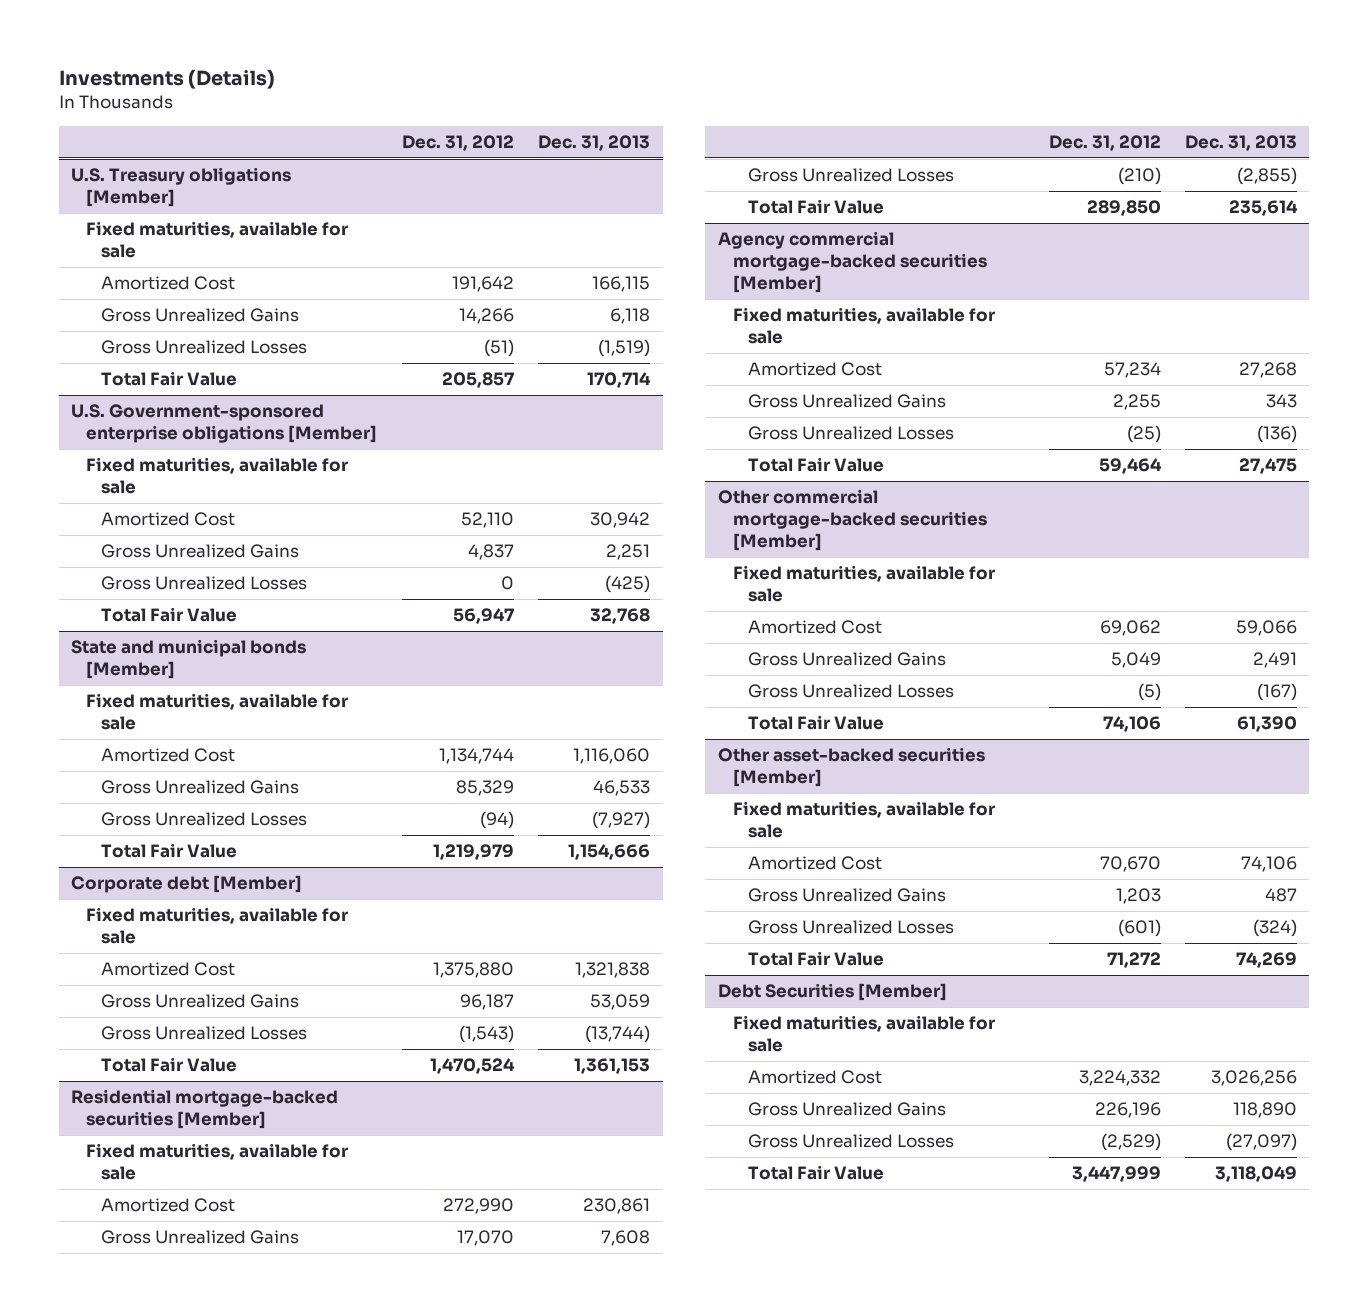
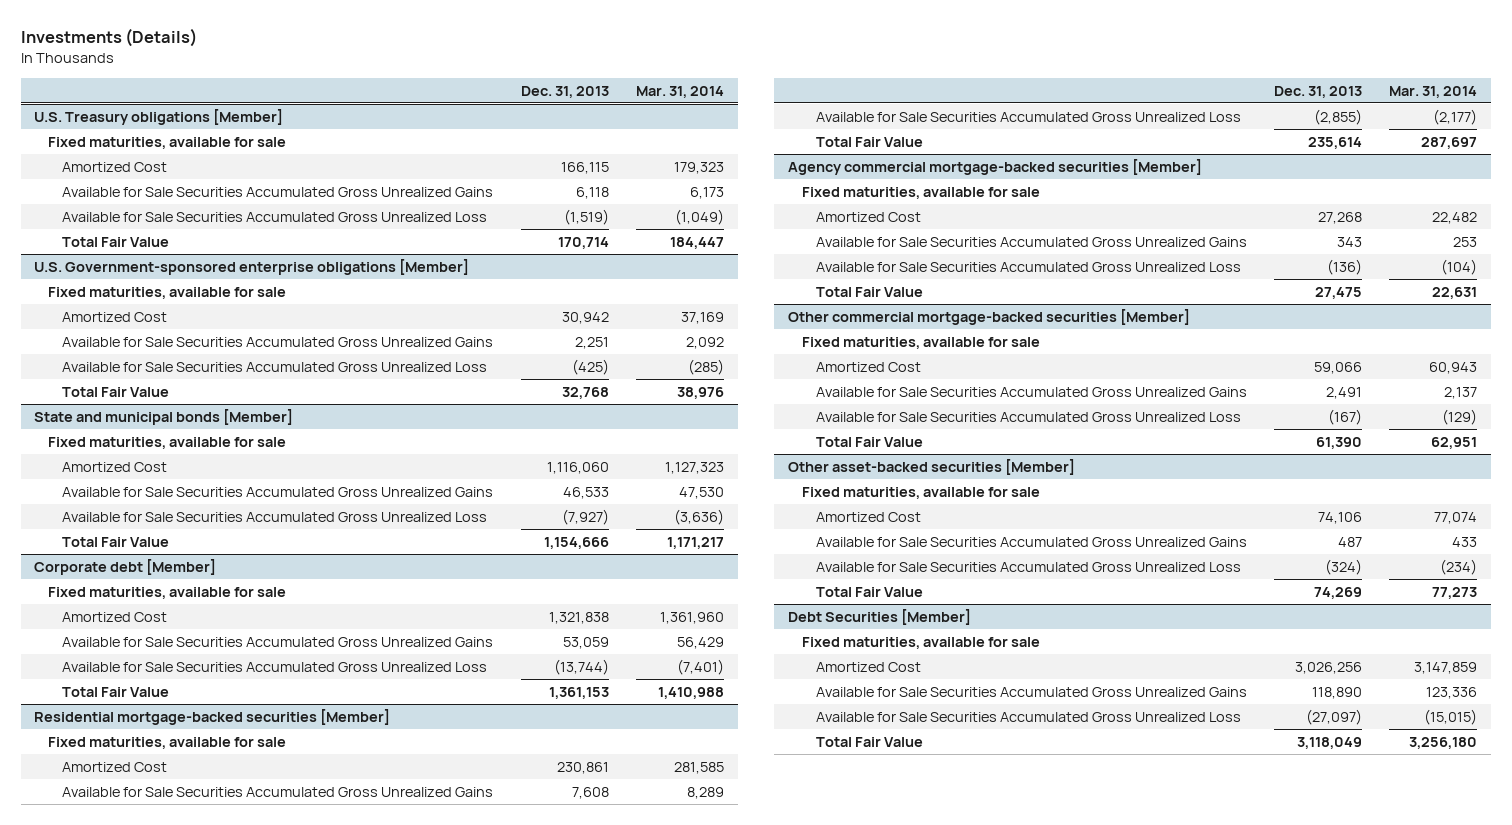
[401,134,514,151] Dec. 31, 2012 -> none
none -> [636,85,725,98] Mar. 31, 2014
[101,308,300,323] Gross Unrealized Gains -> [62,186,494,197] Available for Sale Securities Accumulated Gross Unrealized Gains
[101,340,308,355] Gross Unrealized Losses -> [62,211,488,222] Available for Sale Securities Accumulated Gross Unrealized Loss
[101,544,300,559] Gross Unrealized Gains -> [62,336,494,347] Available for Sale Securities Accumulated Gross Unrealized Gains
[101,576,308,591] Gross Unrealized Losses -> [62,361,488,372] Available for Sale Securities Accumulated Gross Unrealized Loss
[101,780,300,795] Gross Unrealized Gains -> [62,486,494,497] Available for Sale Securities Accumulated Gross Unrealized Gains
[101,812,308,827] Gross Unrealized Losses -> [62,511,488,522] Available for Sale Securities Accumulated Gross Unrealized Loss
[101,994,300,1009] Gross Unrealized Gains -> [62,636,494,647] Available for Sale Securities Accumulated Gross Unrealized Gains
[101,1026,308,1041] Gross Unrealized Losses -> [62,661,488,672] Available for Sale Securities Accumulated Gross Unrealized Loss
[101,1230,300,1245] Gross Unrealized Gains -> [62,786,494,797] Available for Sale Securities Accumulated Gross Unrealized Gains
[748,168,955,183] Gross Unrealized Losses -> [815,111,1241,122] Available for Sale Securities Accumulated Gross Unrealized Loss
[748,394,947,409] Gross Unrealized Gains -> [815,236,1247,247] Available for Sale Securities Accumulated Gross Unrealized Gains
[748,426,955,441] Gross Unrealized Losses -> [815,261,1241,272] Available for Sale Securities Accumulated Gross Unrealized Loss
[748,652,947,667] Gross Unrealized Gains -> [815,386,1247,397] Available for Sale Securities Accumulated Gross Unrealized Gains
[748,684,955,699] Gross Unrealized Losses -> [815,411,1241,422] Available for Sale Securities Accumulated Gross Unrealized Loss
[748,888,947,903] Gross Unrealized Gains -> [815,536,1247,547] Available for Sale Securities Accumulated Gross Unrealized Gains
[748,920,955,935] Gross Unrealized Losses -> [815,561,1241,572] Available for Sale Securities Accumulated Gross Unrealized Loss
[748,1102,947,1117] Gross Unrealized Gains -> [815,686,1247,697] Available for Sale Securities Accumulated Gross Unrealized Gains
[748,1134,955,1149] Gross Unrealized Losses -> [815,711,1241,722] Available for Sale Securities Accumulated Gross Unrealized Loss

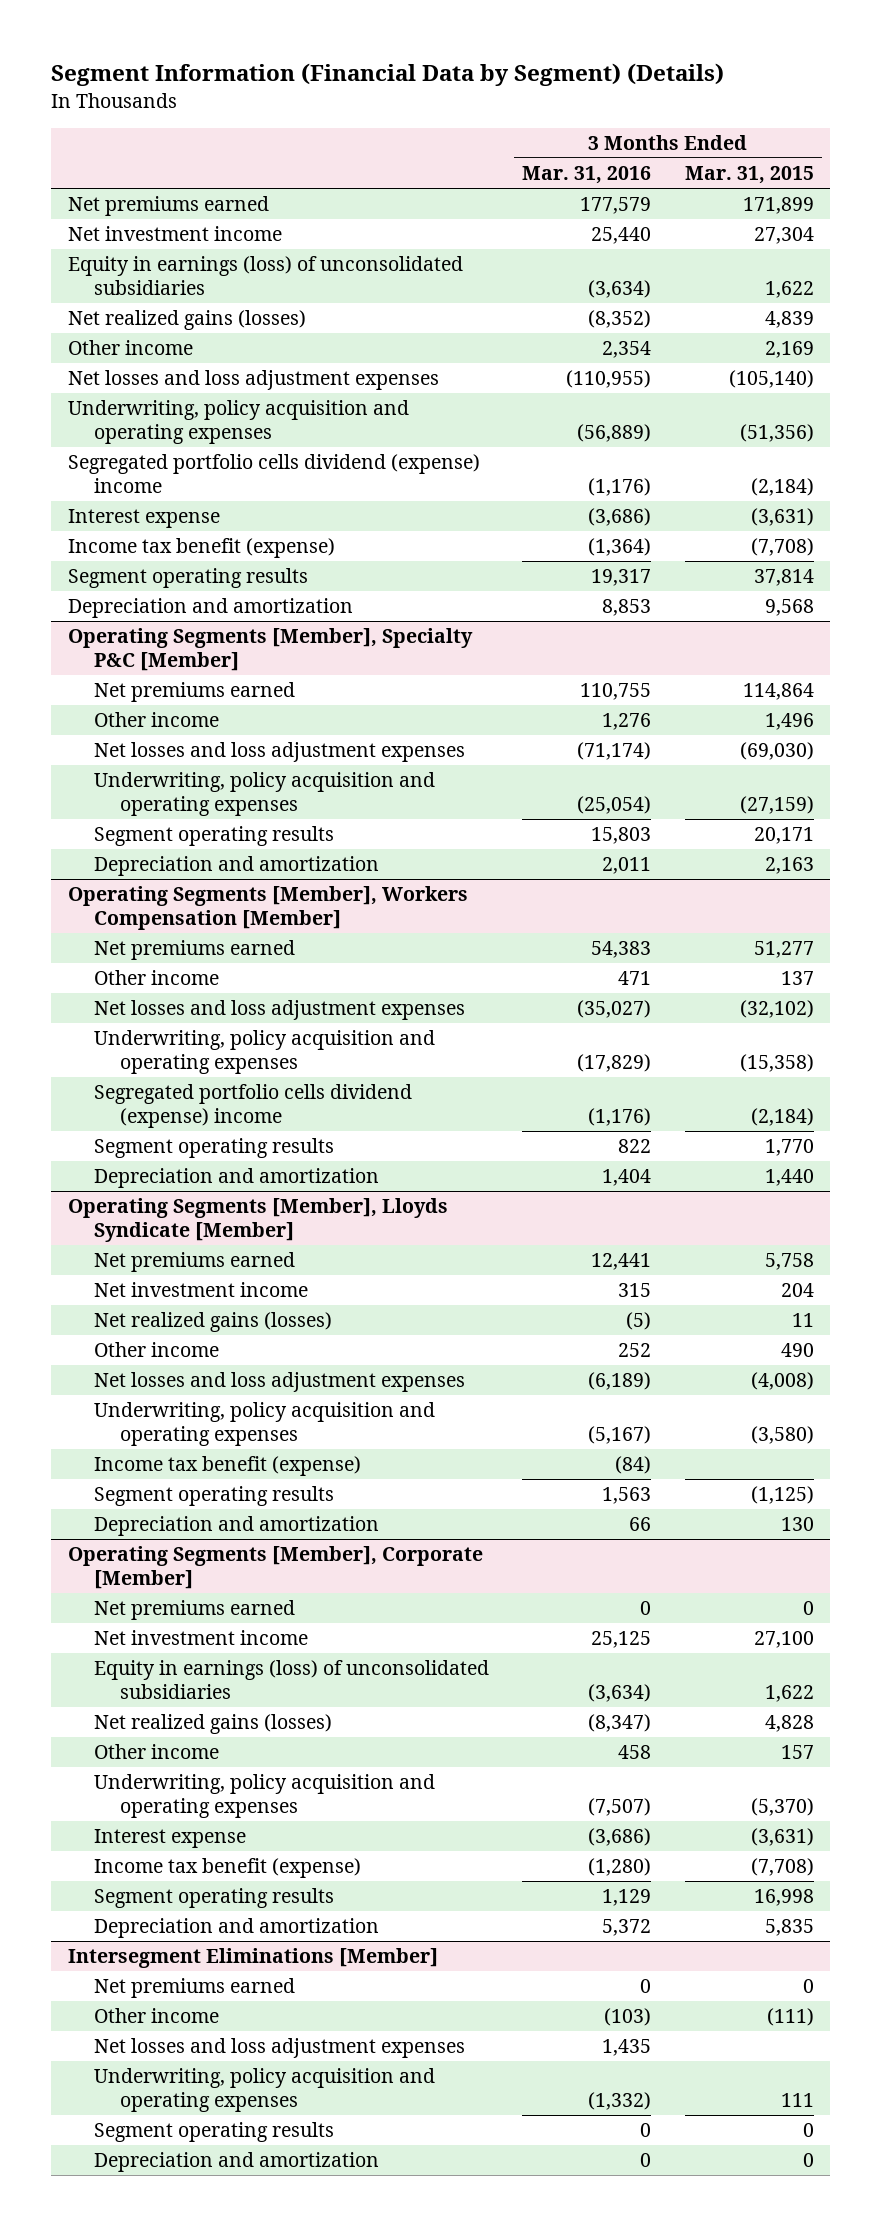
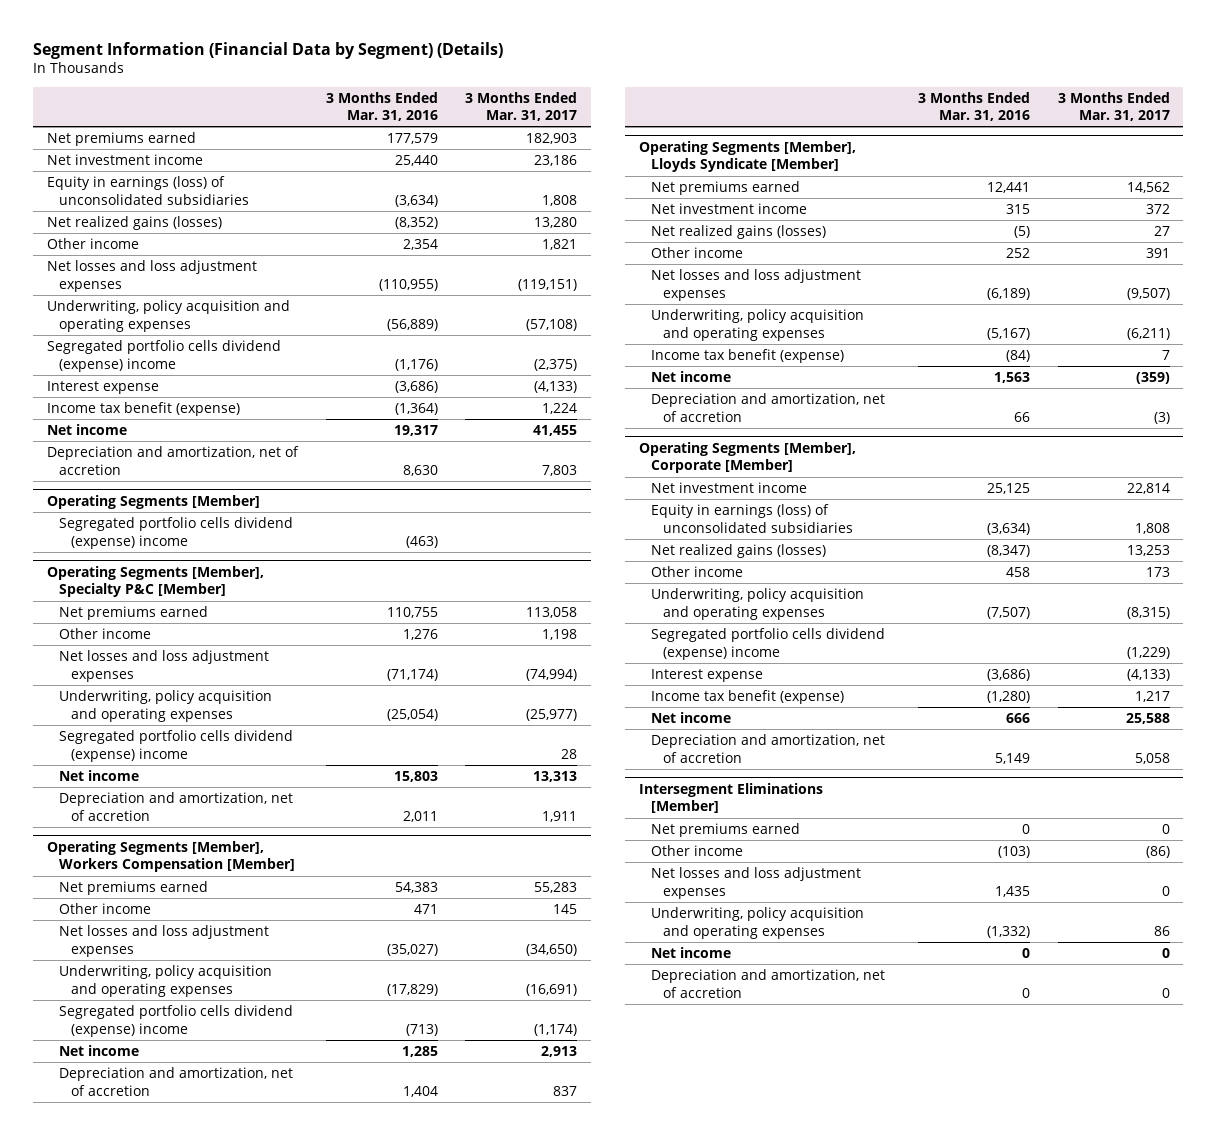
[684,166,814,185] Mar. 31, 2015 -> none
none -> [465,91,578,122] 3 Months Ended Mar. 31, 2017
[67,568,308,589] Segment operating results -> [47,423,128,435] Net income
[67,598,353,619] Depreciation and amortization -> [47,445,300,475] Depreciation and amortization, net of accretion
[602,599,652,617] 8,853 -> [402,464,438,476] 8,630
none -> [47,494,261,509] Operating Segments [Member]
none -> [59,516,294,549] Segregated portfolio cells dividend (expense) income
none -> [59,729,294,762] Segregated portfolio cells dividend (expense) income
[93,826,334,847] Segment operating results -> [59,769,140,781] Net income
[93,856,379,877] Depreciation and amortization -> [59,791,294,821] Depreciation and amortization, net of accretion
[93,1138,334,1159] Segment operating results -> none
[588,1107,652,1126] (1,176) -> [405,1023,438,1036] (713)
none -> [59,1044,140,1056] Net income
[93,1168,379,1189] Depreciation and amortization -> [59,1066,294,1096] Depreciation and amortization, net of accretion
[93,1486,334,1507] Segment operating results -> [651,370,732,382] Net income
[93,1516,379,1537] Depreciation and amortization -> [651,392,886,422] Depreciation and amortization, net of accretion
[93,1600,295,1621] Net premiums earned -> none
none -> [651,627,886,660] Segregated portfolio cells dividend (expense) income
[93,1888,334,1909] Segment operating results -> none
none -> [651,711,732,723] Net income
[93,1918,379,1939] Depreciation and amortization -> [651,733,886,763] Depreciation and amortization, net of accretion
[602,1919,652,1937] 5,372 -> [994,752,1030,764] 5,149
[93,2122,334,2143] Segment operating results -> none
none -> [651,946,732,958] Net income
[93,2152,379,2173] Depreciation and amortization -> [651,968,886,998] Depreciation and amortization, net of accretion

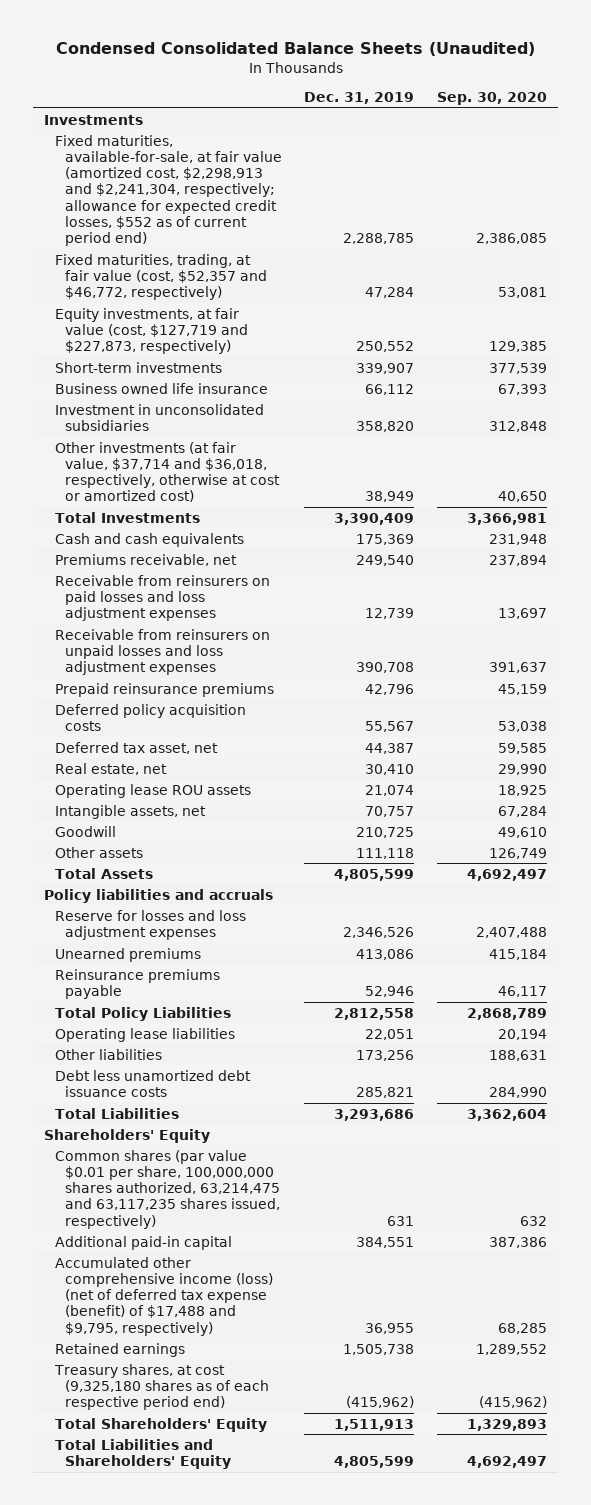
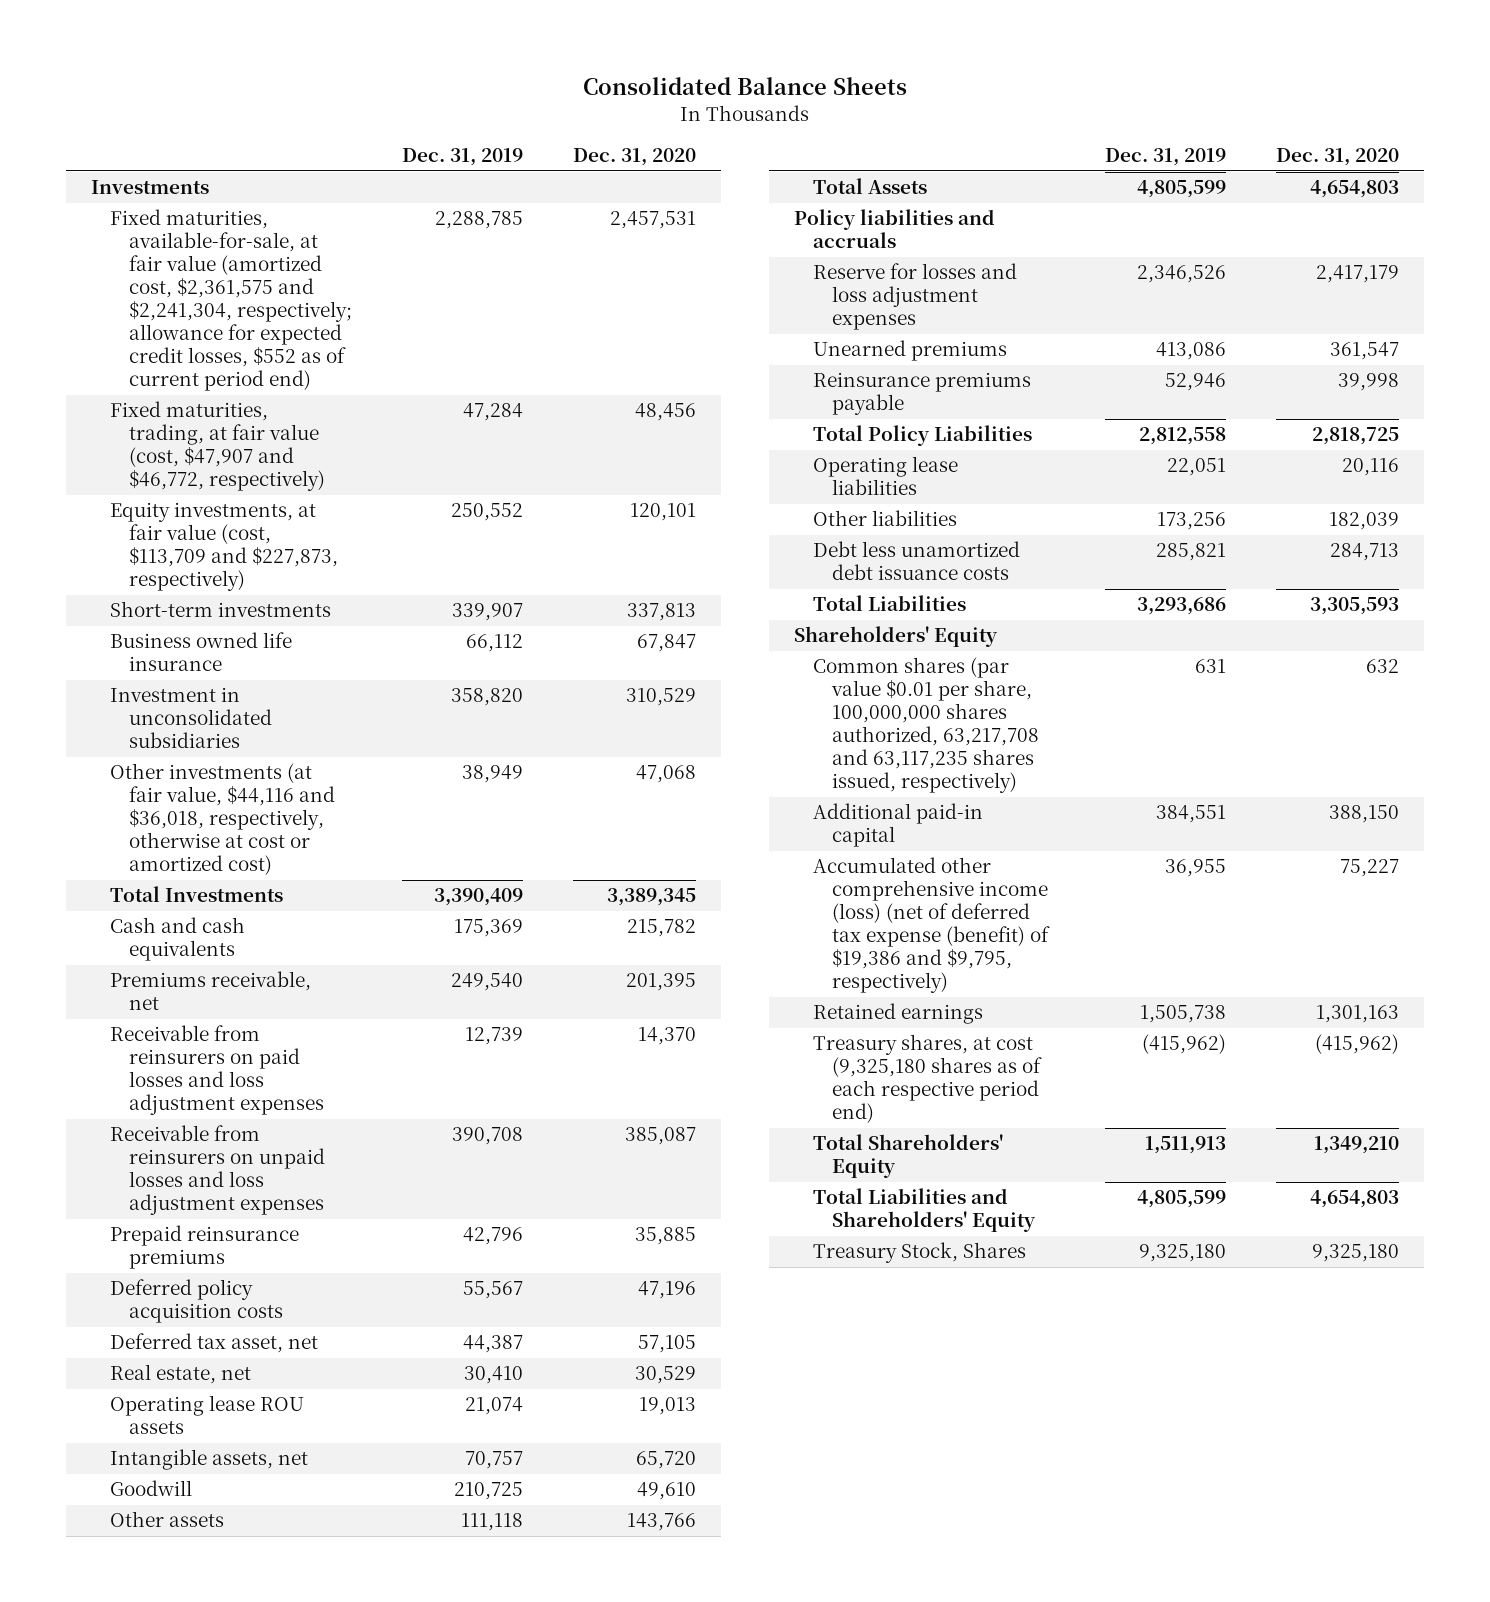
[55,42,535,57] Condensed Consolidated Balance Sheets (Unaudited) -> [582,77,907,96] Consolidated Balance Sheets
[436,92,547,106] Sep. 30, 2020 -> none
none -> [573,148,697,167] Dec. 31, 2020
[54,134,282,247] Fixed maturities, available-for-sale, at fair value (amortized cost, $2,298,913 and $2,241,304, respectively; allowance for expected credit losses, $552 as of current period end) -> [109,209,352,392] Fixed maturities, available-for-sale, at fair value (amortized cost, $2,361,575 and $2,241,304, respectively; allowance for expected credit losses, $552 as of current period end)
[54,253,267,301] Fixed maturities, trading, at fair value (cost, $52,357 and $46,772, respectively) -> [109,401,325,492] Fixed maturities, trading, at fair value (cost, $47,907 and $46,772, respectively)
[54,307,248,355] Equity investments, at fair value (cost, $127,719 and $227,873, respectively) -> [109,502,338,592] Equity investments, at fair value (cost, $113,709 and $227,873, respectively)
[54,441,280,503] Other investments (at fair value, $37,714 and $36,018, respectively, otherwise at cost or amortized cost) -> [109,763,335,876] Other investments (at fair value, $44,116 and $36,018, respectively, otherwise at cost or amortized cost)
[54,1149,280,1229] Common shares (par value $0.01 per share, 100,000,000 shares authorized, 63,214,475 and 63,117,235 shares issued, respectively) -> [812,657,1039,794] Common shares (par value $0.01 per share, 100,000,000 shares authorized, 63,217,708 and 63,117,235 shares issued, respectively)
[54,1256,273,1336] Accumulated other comprehensive income (loss) (net of deferred tax expense (benefit) of $17,488 and $9,795, respectively) -> [812,857,1050,994] Accumulated other comprehensive income (loss) (net of deferred tax expense (benefit) of $19,386 and $9,795, respectively)
none -> [812,1242,1026,1264] Treasury Stock, Shares

